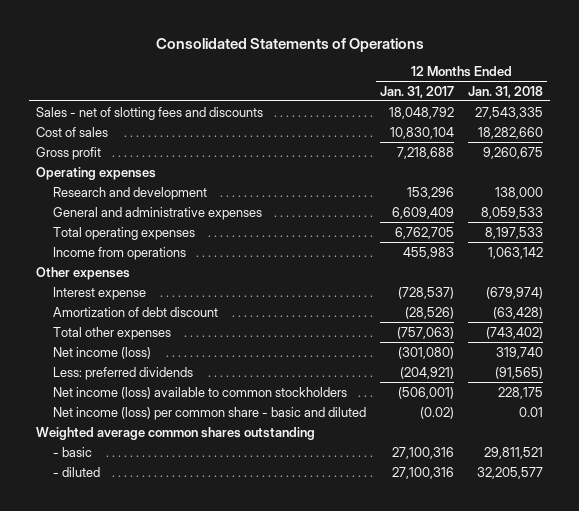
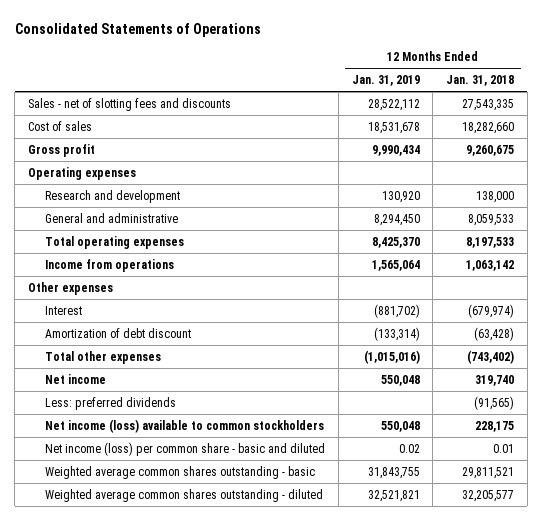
[380,85,455,98] Jan. 31, 2017 -> none
none -> [351,75,420,87] Jan. 31, 2019
[52,206,262,220] General and administrative expenses -> [45,212,179,223] General and administrative
[52,286,146,300] Interest expense -> [45,305,83,315] Interest
[52,346,151,359] Net income (loss) -> [45,373,107,384] Net income
[35,426,315,440] Weighted average common shares outstanding -> none
[52,446,92,457] - basic -> [45,465,316,479] Weighted average common shares outstanding - basic
[52,466,100,477] - diluted -> [45,488,324,502] Weighted average common shares outstanding - diluted

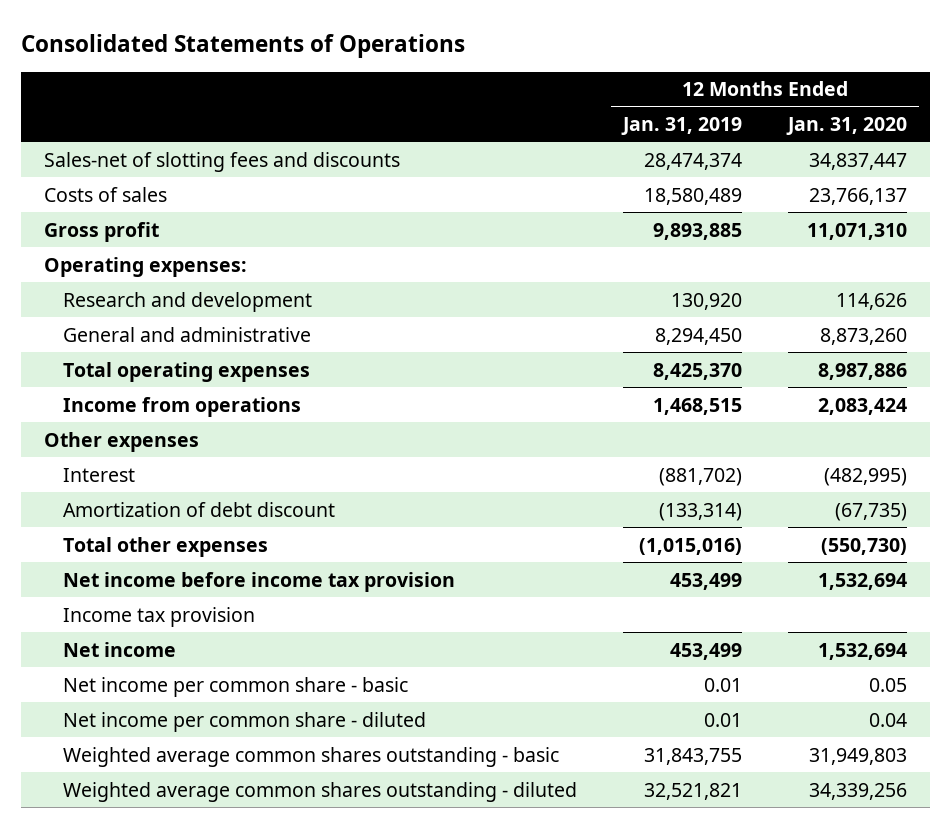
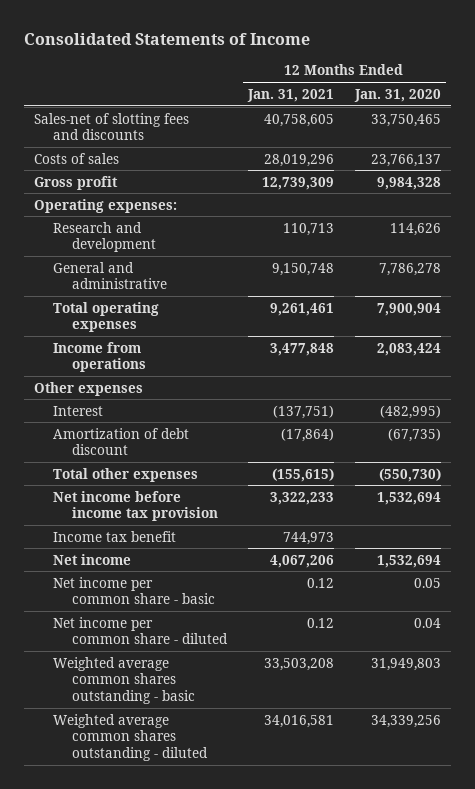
[21,33,466,58] Consolidated Statements of Operations -> [23,33,310,46] Consolidated Statements of Income
[620,117,742,136] Jan. 31, 2019 -> none
none -> [246,88,334,102] Jan. 31, 2021
[809,152,908,170] 34,837,447 -> [370,113,441,127] 33,750,465
[807,222,908,240] 11,071,310 -> [376,176,441,190] 9,984,328
[820,327,908,345] 8,873,260 -> [378,262,441,276] 7,786,278
[818,362,908,380] 8,987,886 -> [376,302,441,316] 7,900,904
[62,606,255,627] Income tax provision -> [53,530,177,542] Income tax benefit

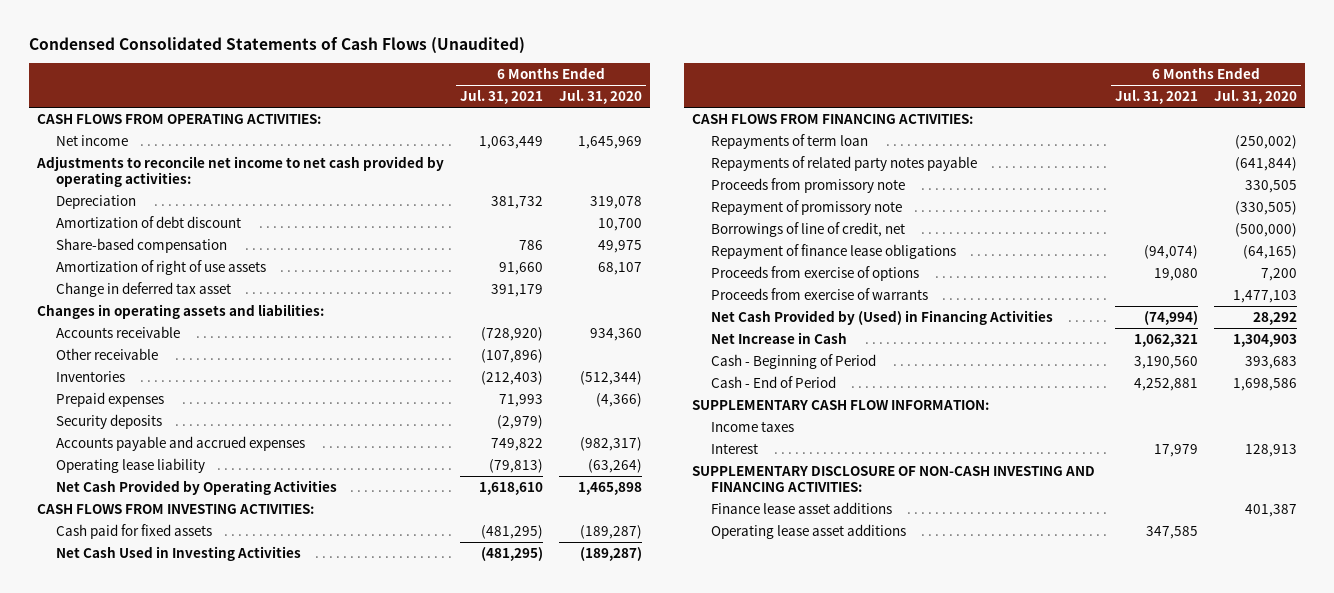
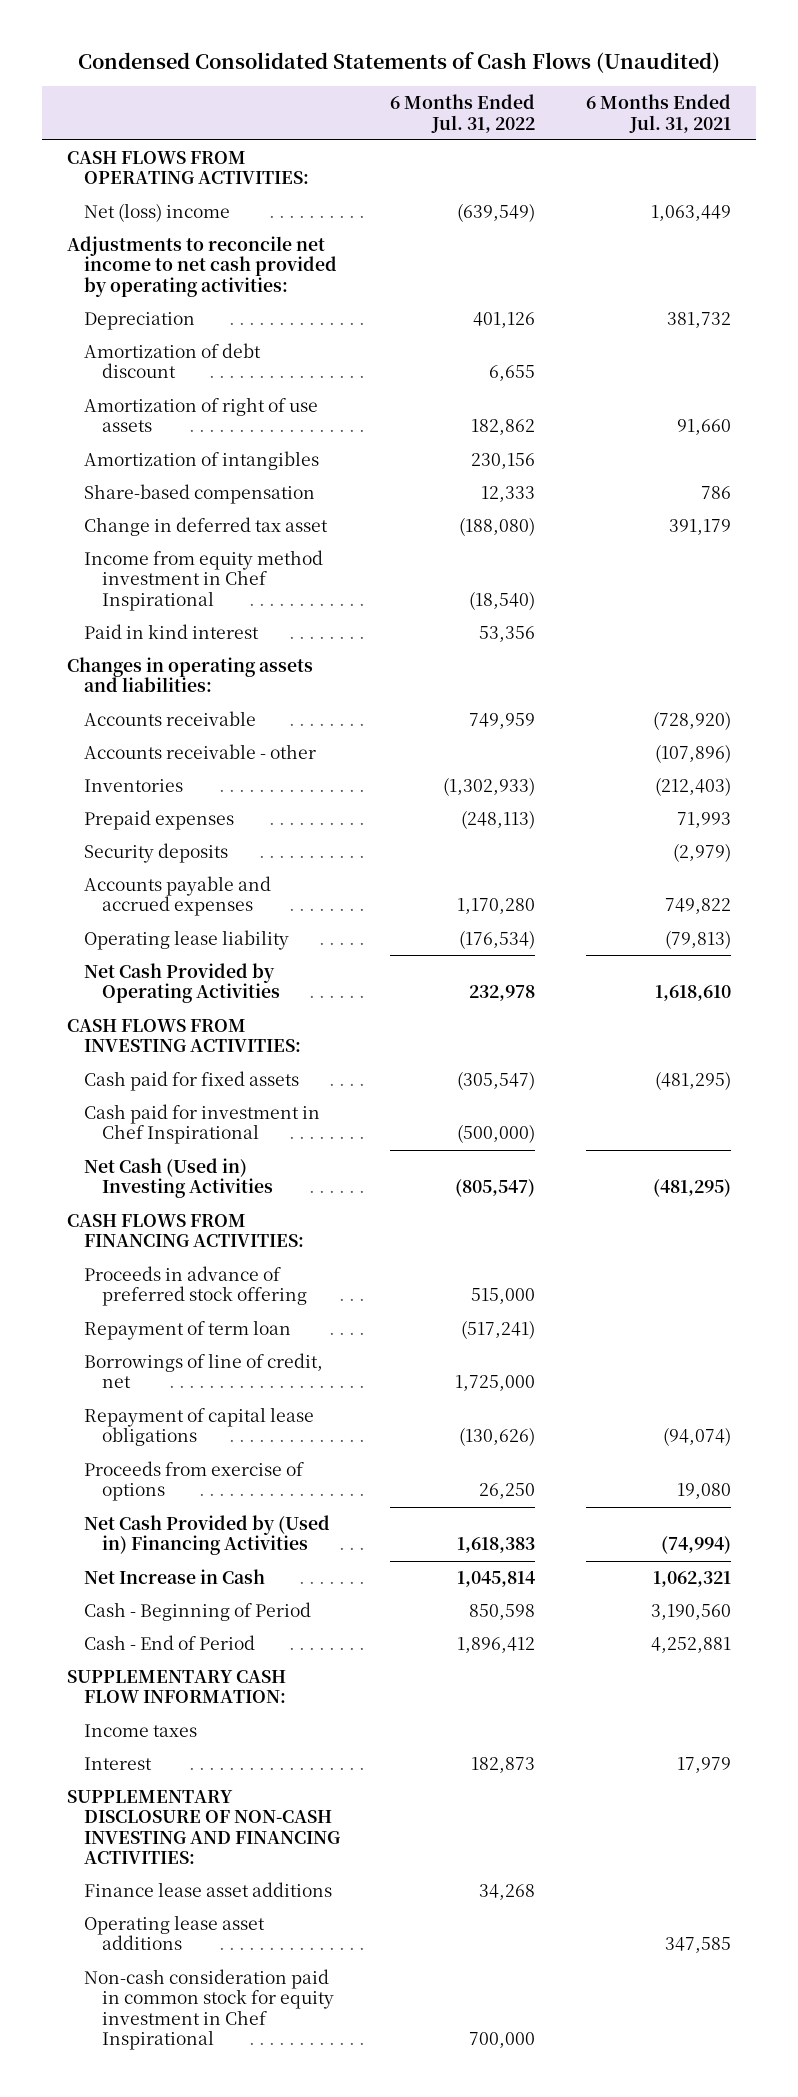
[558,90,642,105] Jul. 31, 2020 -> none
none -> [390,94,536,133] 6 Months Ended Jul. 31, 2022
[55,135,128,147] Net income -> [84,202,231,222] Net (loss) income
none -> [84,450,320,470] Amortization of intangibles
[55,238,227,254] Share-based compensation -> [84,483,316,504] Share-based compensation
none -> [84,549,324,611] Income from equity method investment in Chef Inspirational
none -> [84,623,260,639] Paid in kind interest
[55,348,158,361] Other receivable -> [84,743,317,759] Accounts receivable - other
none -> [84,1103,321,1145] Cash paid for investment in Chef Inspirational
[55,546,301,562] Net Cash Used in Investing Activities -> [84,1157,273,1199] Net Cash (Used in) Investing Activities
[710,134,868,150] Repayments of term loan -> none
[710,178,905,194] Proceeds from promissory note -> none
[710,200,902,216] Repayment of promissory note -> none
none -> [84,1265,307,1307] Proceeds in advance of preferred stock offering
[710,156,977,172] Repayments of related party notes payable -> [84,1319,292,1340] Repayment of term loan
[710,244,956,260] Repayment of finance lease obligations -> [84,1406,315,1447] Repayment of capital lease obligations
[710,288,928,301] Proceeds from exercise of warrants -> none
[710,310,1053,326] Net Cash Provided by (Used) in Financing Activities -> [84,1514,331,1556] Net Cash Provided by (Used in) Financing Activities
none -> [84,1968,334,2051] Non-cash consideration paid in common stock for equity investment in Chef Inspirational

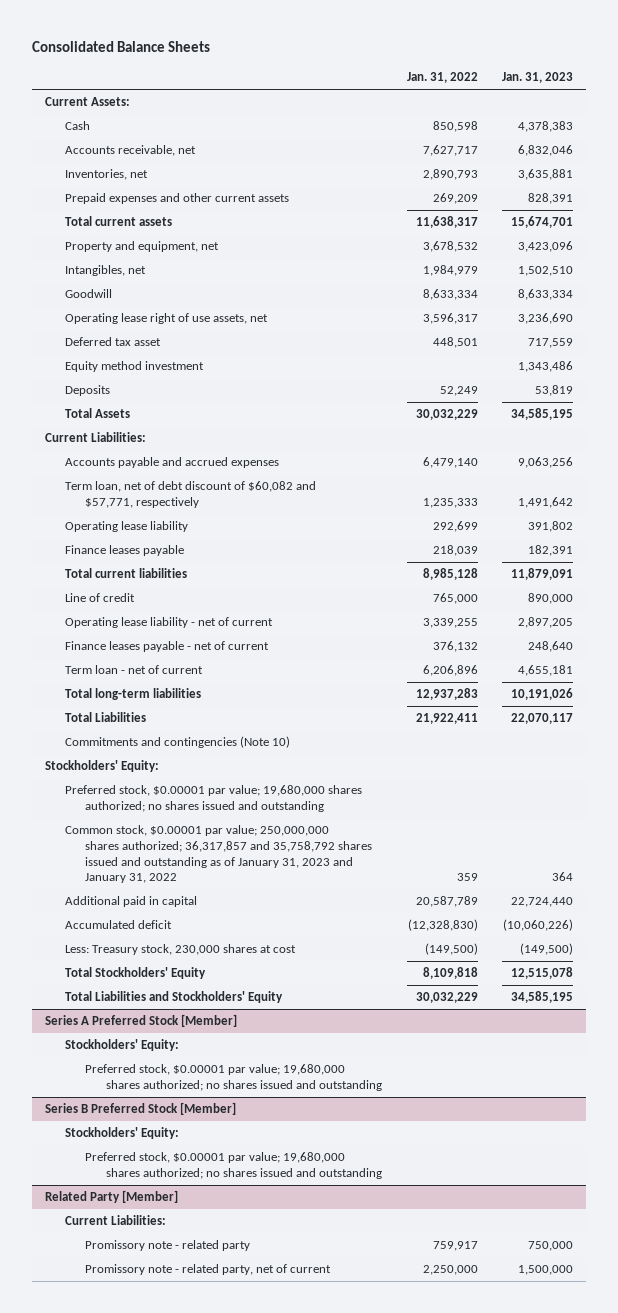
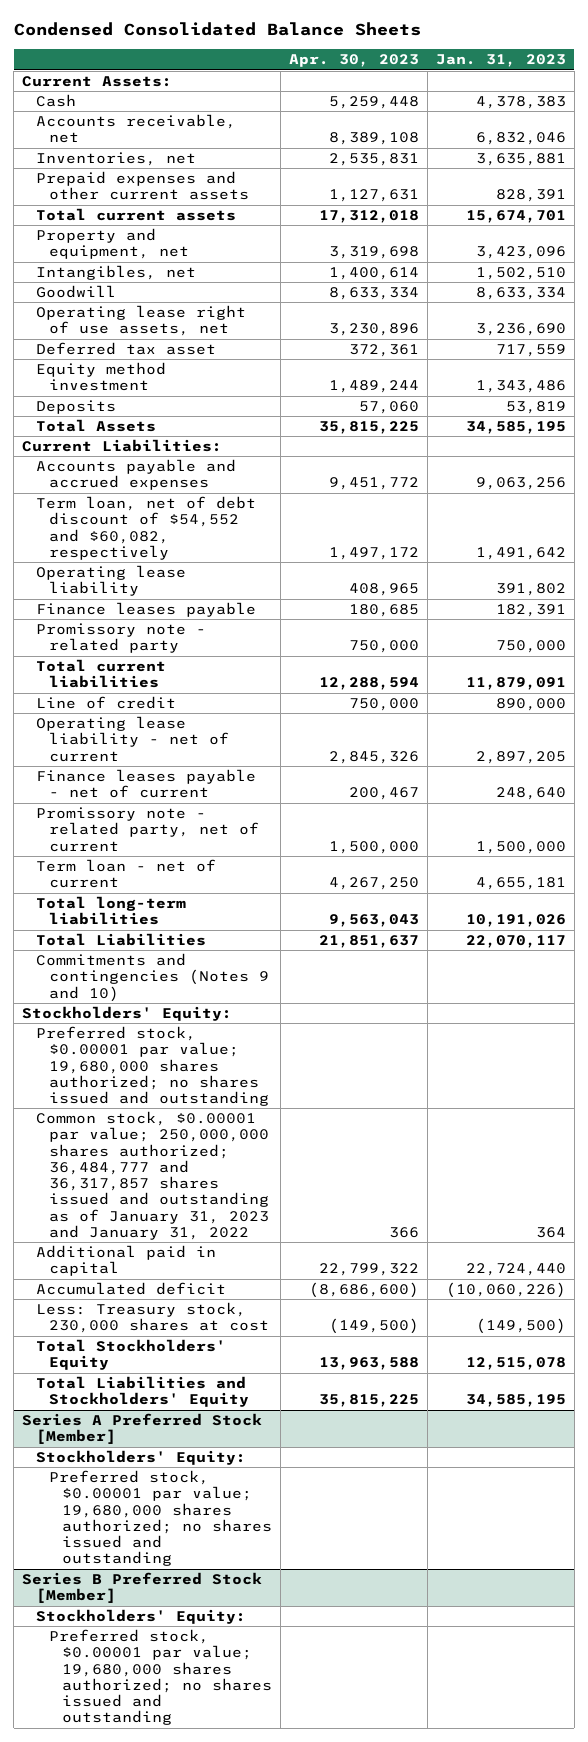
[32,41,211,53] Consolidated Balance Sheets -> [13,22,421,37] Condensed Consolidated Balance Sheets
[406,72,478,84] Jan. 31, 2022 -> none
none -> [289,54,420,68] Apr. 30, 2023
[64,481,316,509] Term loan, net of debt discount of $60,082 and $57,771, respectively -> [35,496,256,560] Term loan, net of debt discount of $54,552 and $60,082, respectively
none -> [35,623,206,654] Promissory note - related party
none -> [35,807,259,852] Promissory note - related party, net of current
[64,736,290,749] Commitments and contingencies (Note 10) -> [35,953,269,1002] Commitments and contingencies (Notes 9 and 10)
[64,825,373,884] Common stock, $0.00001 par value; 250,000,000 shares authorized; 36,317,857 and 35,758,792 shares issued and outstanding as of January 31, 2023 and January 31, 2022 -> [35,1111,269,1240] Common stock, $0.00001 par value; 250,000,000 shares authorized; 36,484,777 and 36,317,857 shares issued and outstanding as of January 31, 2023 and January 31, 2022
[44,1190,178,1204] Related Party [Member] -> none
[64,1215,166,1226] Current Liabilities: -> none
[85,1240,251,1252] Promissory note - related party -> none
[85,1264,332,1276] Promissory note - related party, net of current -> none

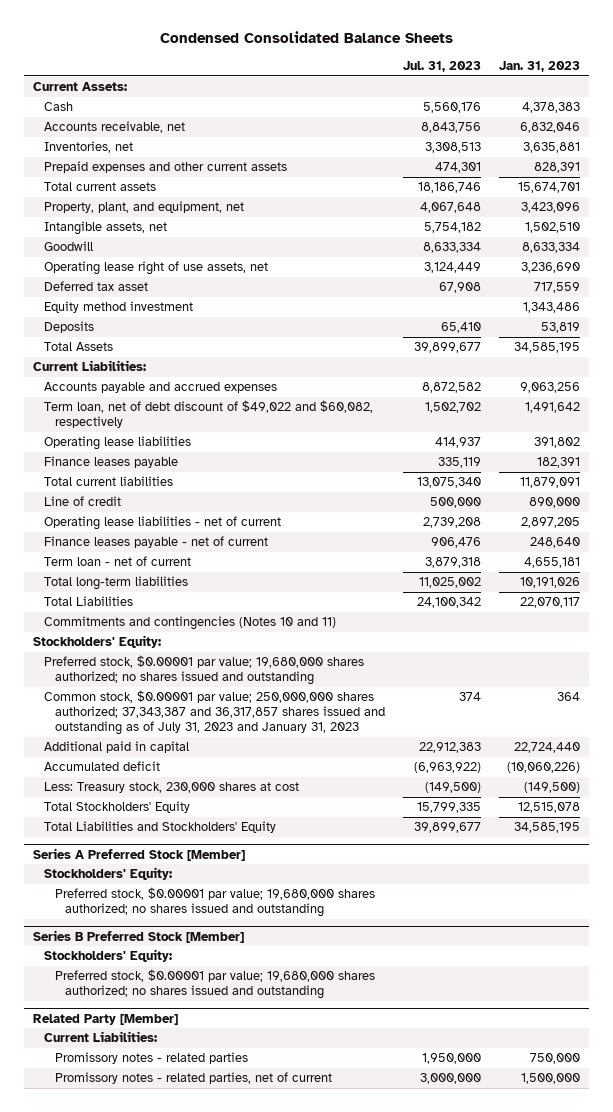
[289,54,420,68] Apr. 30, 2023 -> none
none -> [402,61,481,73] Jul. 31, 2023
[35,228,189,260] Property and equipment, net -> [43,201,244,214] Property, plant, and equipment, net
[35,265,196,281] Intangibles, net -> [43,221,167,236] Intangible assets, net
[35,496,256,560] Term loan, net of debt discount of $54,552 and $60,082, respectively -> [43,400,373,429] Term loan, net of debt discount of $49,022 and $60,082, respectively
[35,565,186,597] Operating lease liability -> [43,436,191,451] Operating lease liabilities
[35,623,206,654] Promissory note - related party -> none
[35,716,229,762] Operating lease liability - net of current -> [43,516,281,531] Operating lease liabilities - net of current
[35,807,259,852] Promissory note - related party, net of current -> none
[35,953,269,1002] Commitments and contingencies (Notes 9 and 10) -> [43,616,336,631] Commitments and contingencies (Notes 10 and 11)
[35,1111,269,1240] Common stock, $0.00001 par value; 250,000,000 shares authorized; 36,484,777 and 36,317,857 shares issued and outstanding as of January 31, 2023 and January 31, 2022 -> [43,690,385,736] Common stock, $0.00001 par value; 250,000,000 shares authorized; 37,343,387 and 36,317,857 shares issued and outstanding as of July 31, 2023 and January 31, 2023
none -> [33,1013,179,1025] Related Party [Member]
none -> [43,1031,157,1043] Current Liabilities:
none -> [54,1052,248,1065] Promissory notes - related parties
none -> [54,1072,332,1085] Promissory notes - related parties, net of current

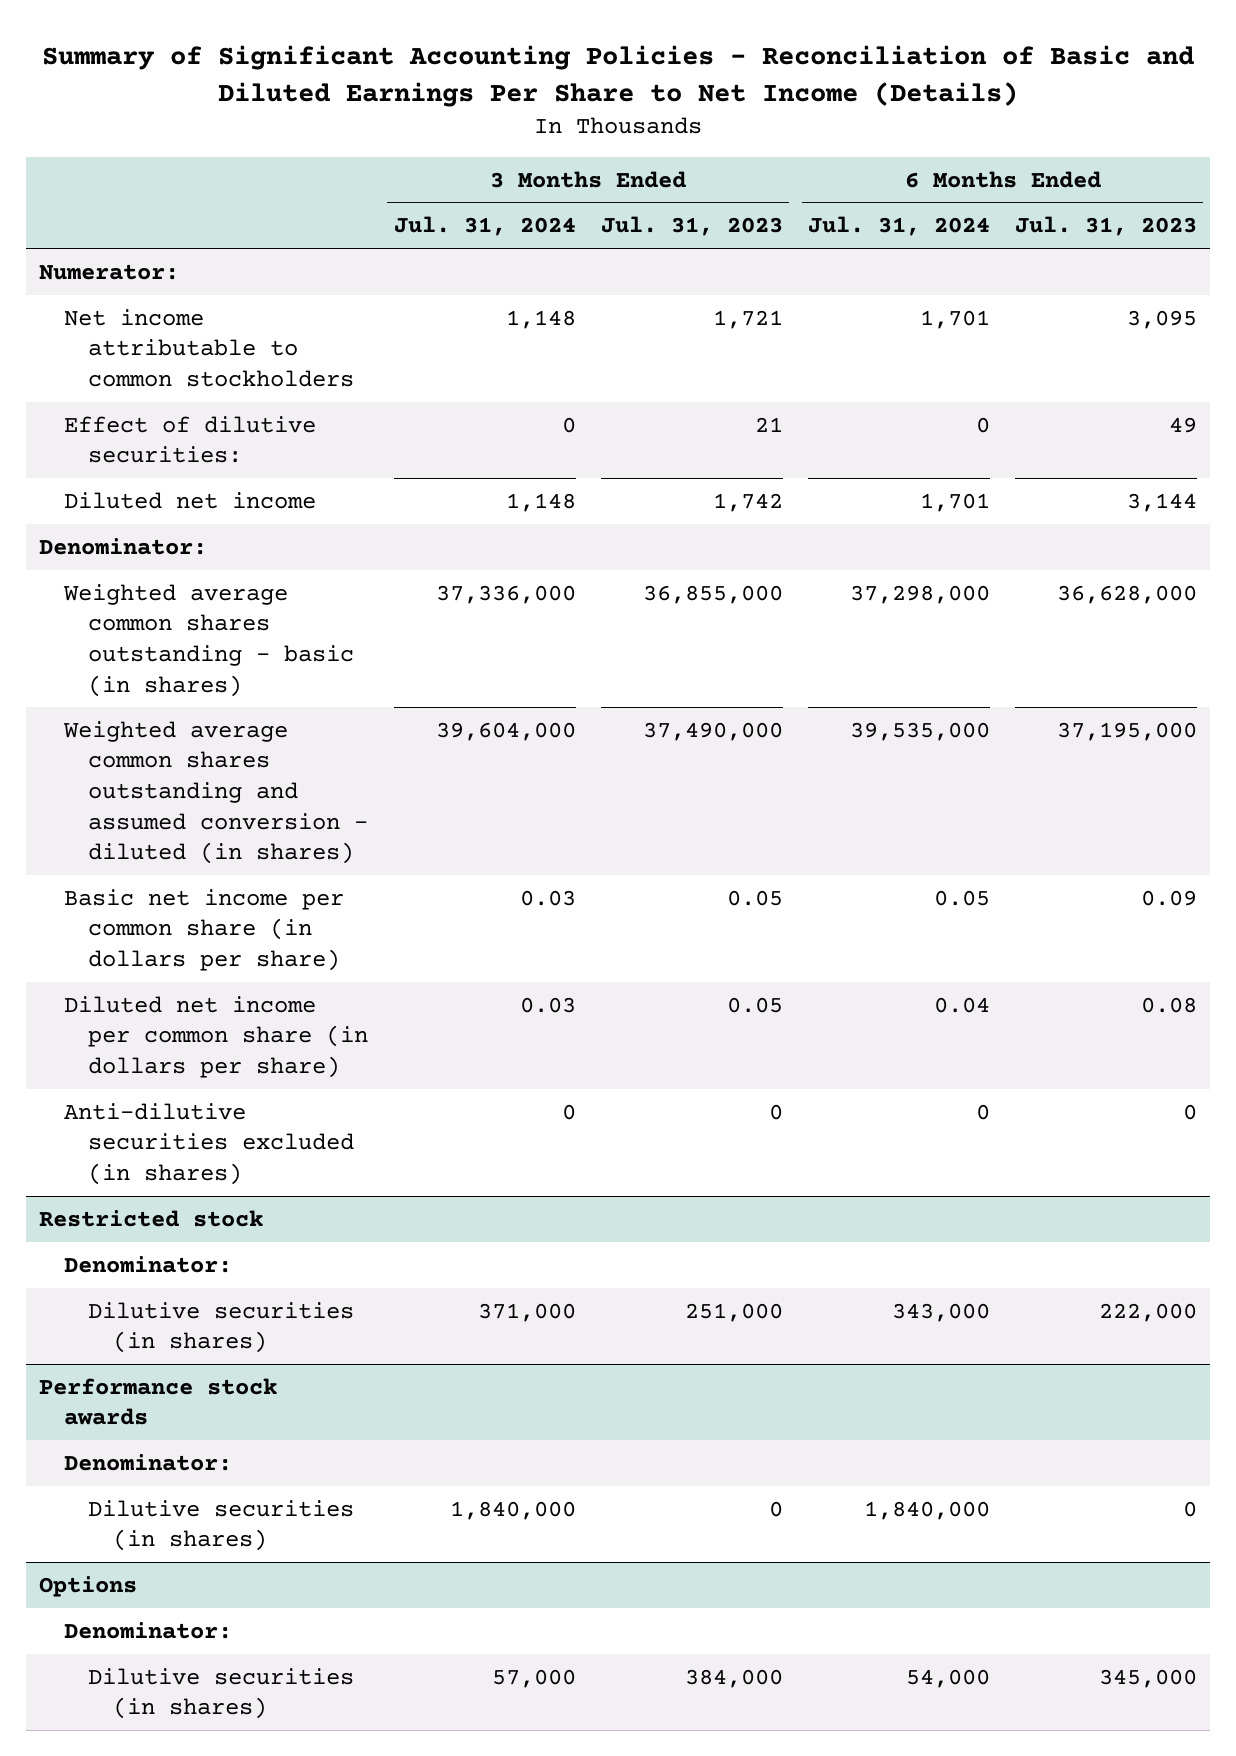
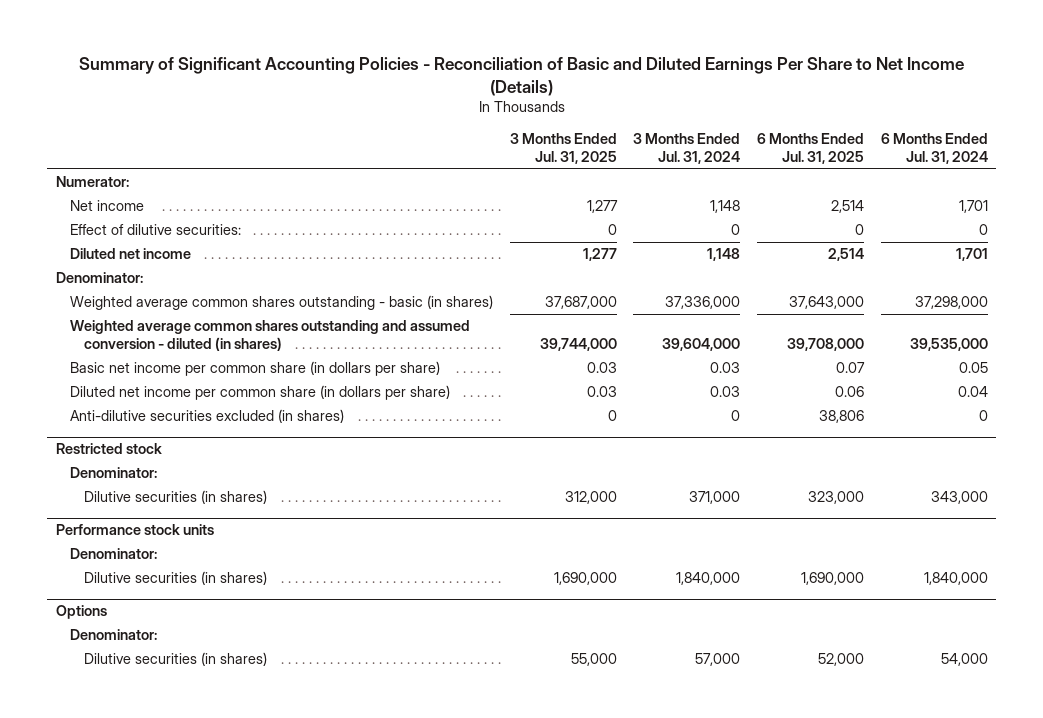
[600,216,783,237] Jul. 31, 2023 -> none
[1015,216,1198,237] Jul. 31, 2023 -> none
none -> [509,133,617,165] 3 Months Ended Jul. 31, 2025
none -> [757,133,865,165] 6 Months Ended Jul. 31, 2025
[63,308,355,387] Net income attributable to common stockholders -> [69,200,144,212] Net income
[38,1377,277,1426] Performance stock awards -> [55,524,214,536] Performance stock units

